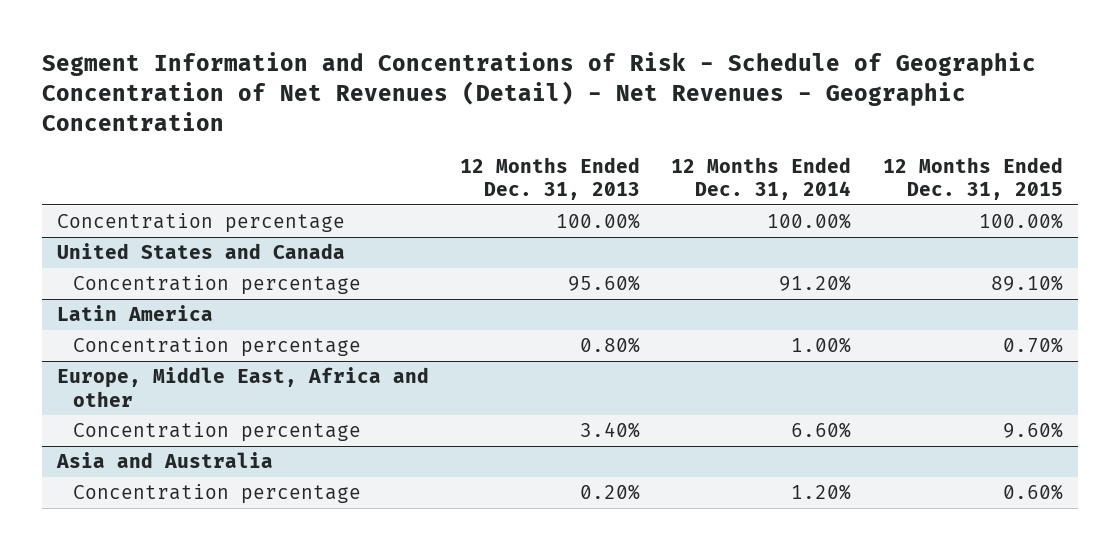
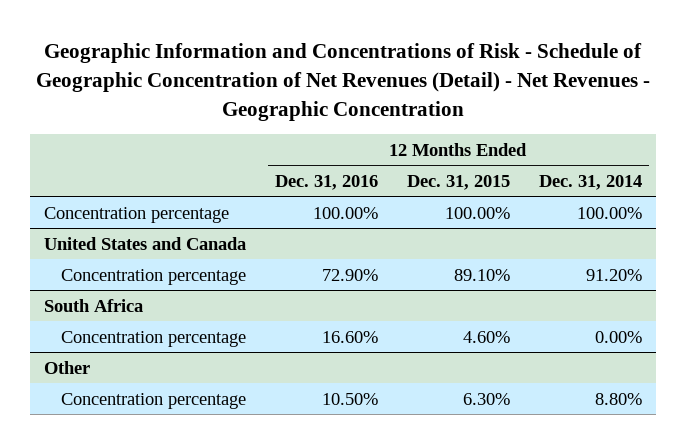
[41,52,1036,132] Segment Information and Concentrations of Risk - Schedule of Geographic Concentration of Net Revenues (Detail) - Net Revenues - Geographic Concentration -> [35,43,650,121] Geographic Information and Concentrations of Risk - Schedule of Geographic Concentration of Net Revenues (Detail) - Net Revenues - Geographic Concentration
[460,156,641,200] 12 Months Ended Dec. 31, 2013 -> none
none -> [274,174,378,190] Dec. 31, 2016
[56,452,274,469] Asia and Australia -> none
[73,484,362,505] Concentration percentage -> none
[57,305,214,322] Latin America -> [44,298,144,312] South Africa
[791,337,852,354] 1.00% -> [594,330,642,343] 0.00%
[1002,337,1063,354] 0.70% -> [462,330,510,343] 4.60%
[57,367,430,407] Europe, Middle East, Africa and other -> [44,360,91,374] Other
[791,422,852,439] 6.60% -> [594,392,642,405] 8.80%
[1002,422,1063,439] 9.60% -> [462,392,510,405] 6.30%

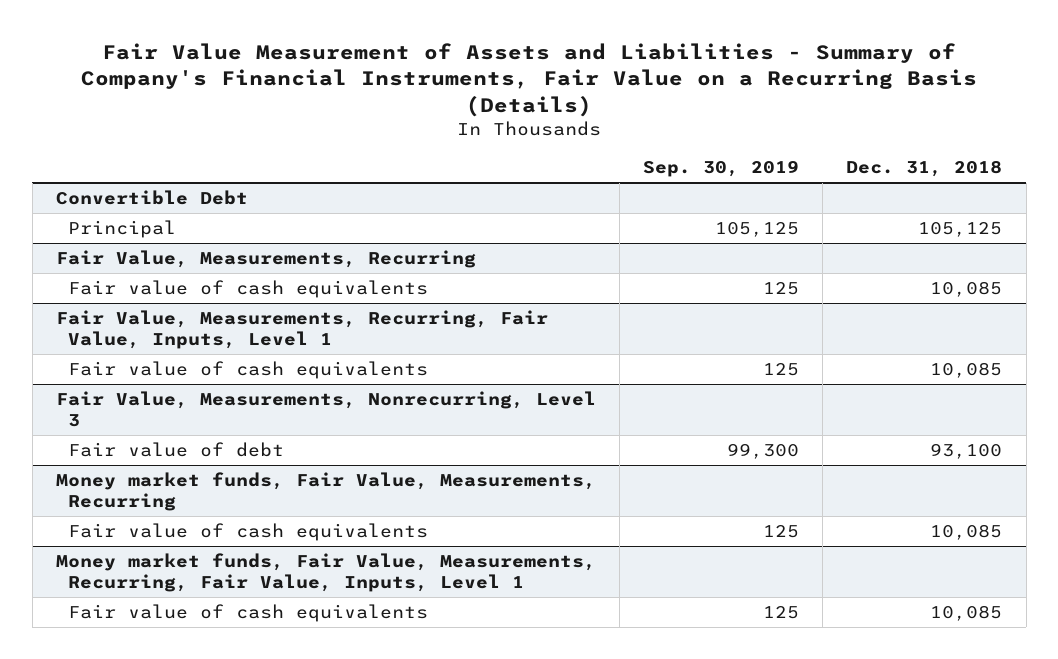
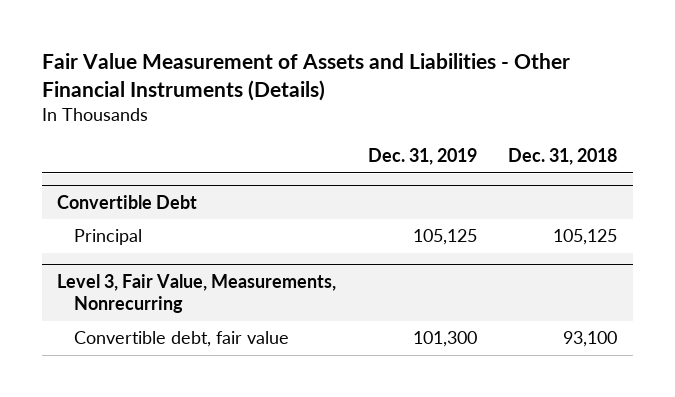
[81,42,978,117] Fair Value Measurement of Assets and Liabilities - Summary of Company's Financial Instruments, Fair Value on a Recurring Basis (Details) -> [41,53,570,102] Fair Value Measurement of Assets and Liabilities - Other Financial Instruments (Details)
[643,160,800,178] Sep. 30, 2019 -> none
none -> [367,148,477,166] Dec. 31, 2019
[55,250,476,269] Fair Value, Measurements, Recurring -> none
[67,280,428,299] Fair value of cash equivalents -> none
[55,310,548,349] Fair Value, Measurements, Recurring, Fair Value, Inputs, Level 1 -> none
[67,361,428,380] Fair value of cash equivalents -> none
[55,472,596,511] Money market funds, Fair Value, Measurements, Recurring -> none
[67,523,428,542] Fair value of cash equivalents -> none
[55,553,596,592] Money market funds, Fair Value, Measurements, Recurring, Fair Value, Inputs, Level 1 -> none
[67,604,428,623] Fair value of cash equivalents -> none
[55,391,596,427] Fair Value, Measurements, Nonrecurring, Level 3 -> [57,273,337,314] Level 3, Fair Value, Measurements, Nonrecurring
[67,442,284,458] Fair value of debt -> [73,331,289,348] Convertible debt, fair value

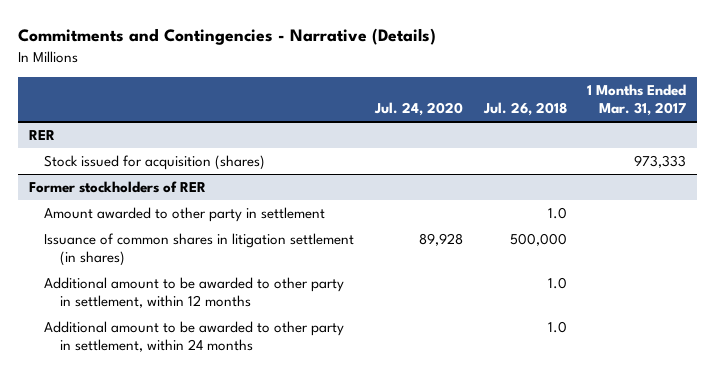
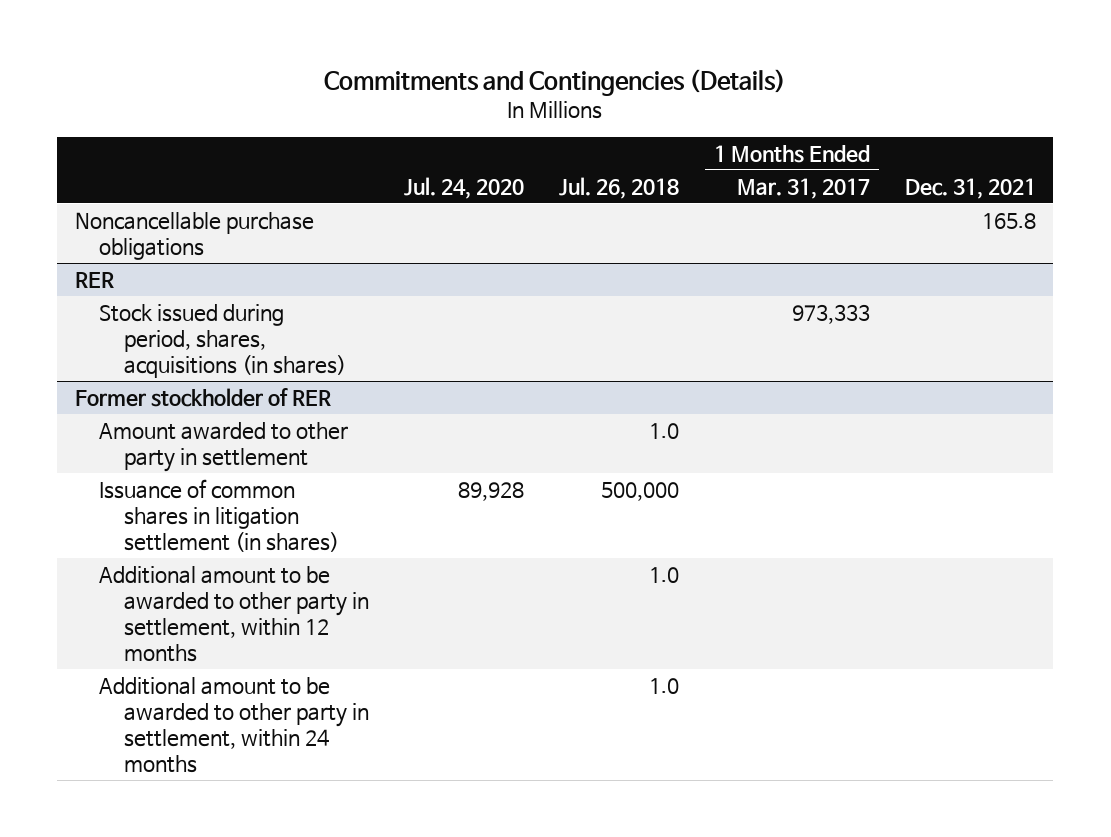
[18,28,437,46] Commitments and Contingencies - Narrative (Details) -> [324,68,787,96] Commitments and Contingencies (Details)
none -> [904,177,1036,199] Dec. 31, 2021
none -> [74,211,314,260] Noncancellable purchase obligations
[44,154,266,170] Stock issued for acquisition (shares) -> [99,303,346,379] Stock issued during period, shares, acquisitions (in shares)
[28,180,206,193] Former stockholders of RER -> [74,387,331,407] Former stockholder of RER

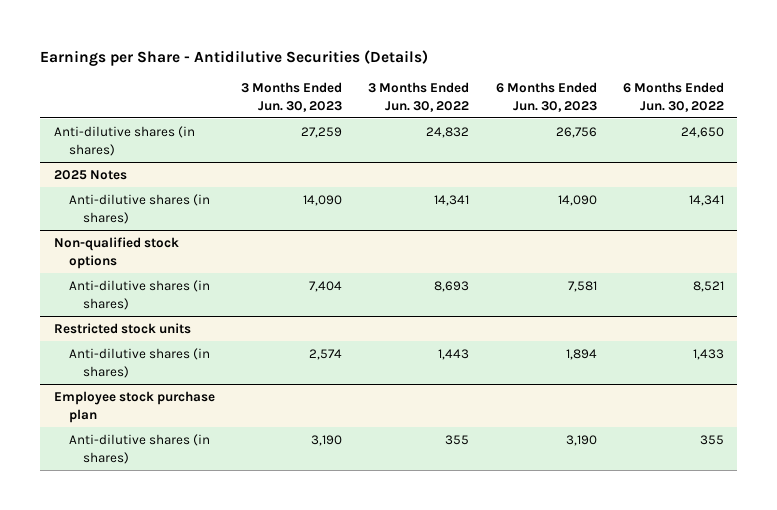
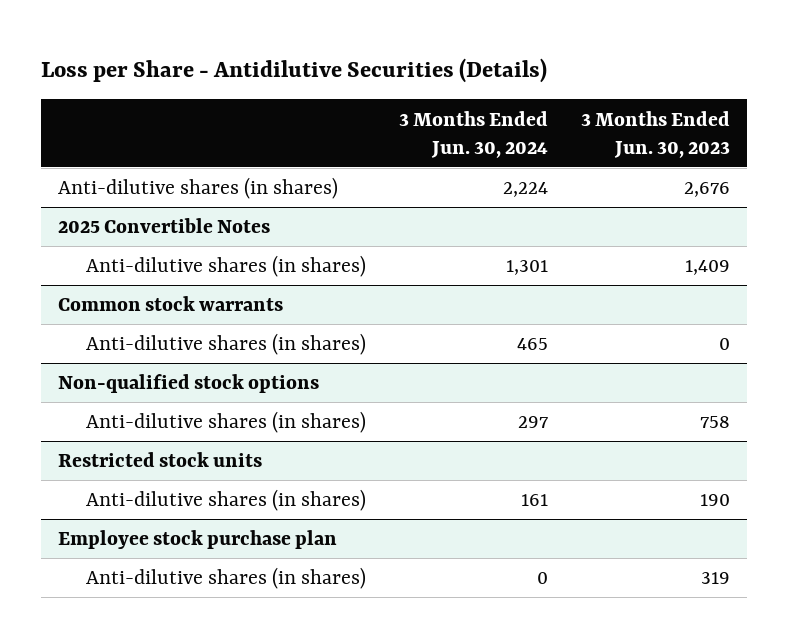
[40,49,429,66] Earnings per Share - Antidilutive Securities (Details) -> [41,57,548,83] Loss per Share - Antidilutive Securities (Details)
[368,82,470,112] 3 Months Ended Jun. 30, 2022 -> none
[495,82,597,112] 6 Months Ended Jun. 30, 2023 -> none
[622,82,724,112] 6 Months Ended Jun. 30, 2022 -> none
none -> [399,110,549,158] 3 Months Ended Jun. 30, 2024
[300,126,342,138] 27,259 -> [684,182,731,198] 2,676
[53,169,127,180] 2025 Notes -> [58,218,271,234] 2025 Convertible Notes
[302,194,342,206] 14,090 -> [685,260,731,276] 1,409
none -> [58,296,284,312] Common stock warrants
none -> [85,333,366,356] Anti-dilutive shares (in shares)
[308,280,342,292] 7,404 -> [700,416,731,429] 758
[308,348,342,360] 2,574 -> [700,494,731,507] 190
[310,434,342,446] 3,190 -> [701,572,731,585] 319

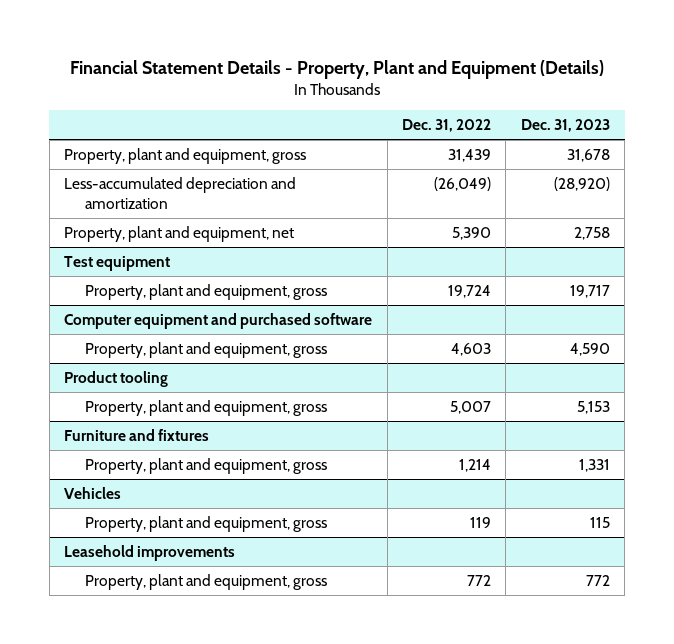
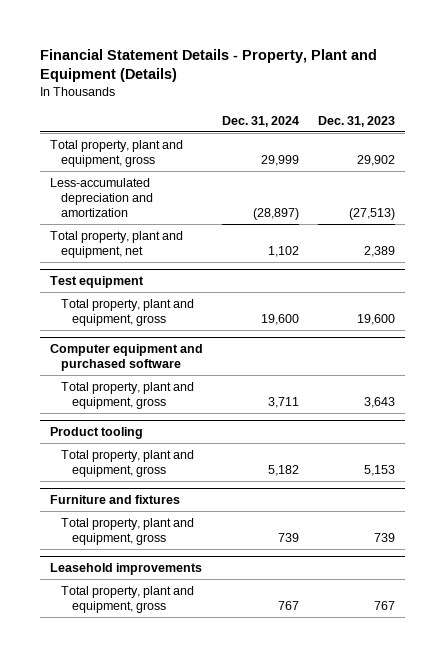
[402,119,492,133] Dec. 31, 2022 -> none
none -> [222,115,300,127] Dec. 31, 2024
[64,147,307,164] Property, plant and equipment, gross -> [49,139,183,167] Total property, plant and equipment, gross
[566,148,610,162] 31,678 -> [357,154,396,166] 29,902
[553,176,610,191] (28,920) -> [349,207,396,220] (27,513)
[64,225,295,242] Property, plant and equipment, net -> [49,230,183,258] Total property, plant and equipment, net
[573,226,610,240] 2,758 -> [364,245,396,257] 2,389
[84,283,327,300] Property, plant and equipment, gross -> [61,298,195,326] Total property, plant and equipment, gross
[569,284,610,298] 19,717 -> [357,313,396,325] 19,600
[84,341,327,358] Property, plant and equipment, gross -> [61,381,195,409] Total property, plant and equipment, gross
[569,342,610,356] 4,590 -> [364,396,396,408] 3,643
[84,399,327,416] Property, plant and equipment, gross -> [61,449,195,477] Total property, plant and equipment, gross
[64,486,122,499] Vehicles -> none
[84,515,327,532] Property, plant and equipment, gross -> none
[84,457,327,474] Property, plant and equipment, gross -> [61,517,195,545] Total property, plant and equipment, gross
[578,458,610,472] 1,331 -> [374,532,396,542] 739
[84,573,327,590] Property, plant and equipment, gross -> [61,585,195,613] Total property, plant and equipment, gross
[585,574,610,586] 772 -> [374,600,396,610] 767

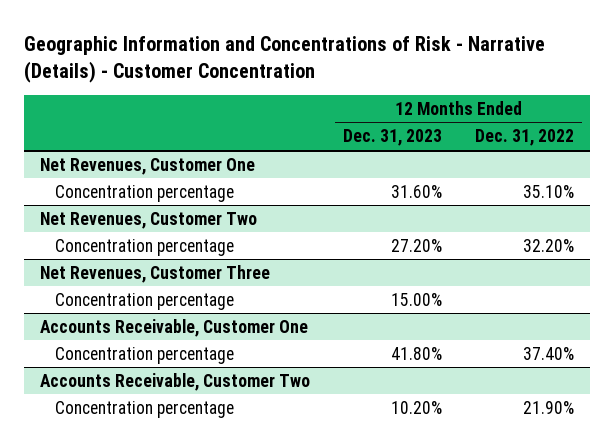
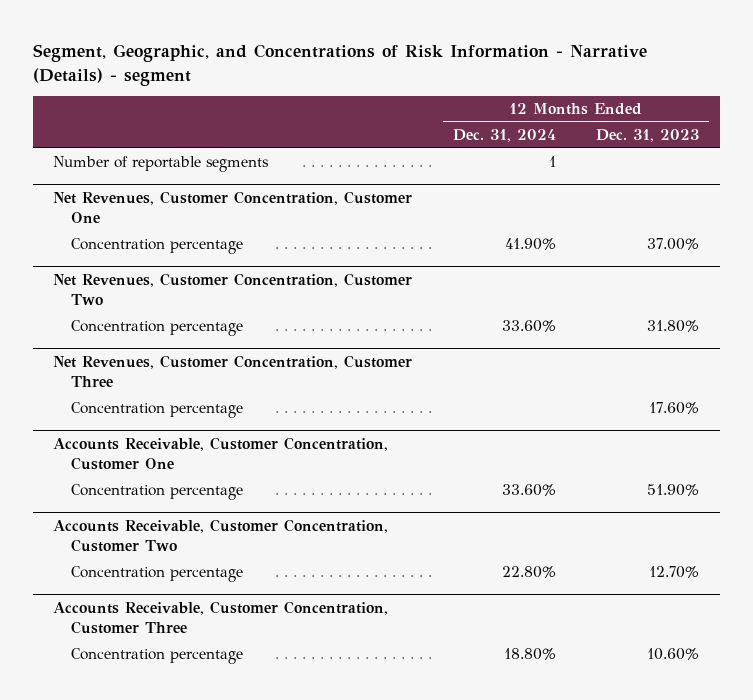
[24,35,546,83] Geographic Information and Concentrations of Risk - Narrative (Details) - Customer Concentration -> [32,43,647,86] Segment, Geographic, and Concentrations of Risk Information - Narrative (Details) - segment
[474,129,574,147] Dec. 31, 2022 -> none
none -> [452,129,556,143] Dec. 31, 2024
none -> [53,156,270,173] Number of reportable segments
[40,157,256,175] Net Revenues, Customer One -> [53,191,413,224] Net Revenues, Customer Concentration, Customer One
[391,184,443,198] 31.60% -> [647,238,700,251] 37.00%
[40,211,258,229] Net Revenues, Customer Two -> [53,273,413,306] Net Revenues, Customer Concentration, Customer Two
[391,238,443,252] 27.20% -> [647,320,700,333] 31.80%
[40,264,271,283] Net Revenues, Customer Three -> [53,355,413,388] Net Revenues, Customer Concentration, Customer Three
[391,292,443,306] 15.00% -> [649,402,700,415] 17.60%
[40,318,309,337] Accounts Receivable, Customer One -> [53,437,389,471] Accounts Receivable, Customer Concentration, Customer One
[391,346,443,360] 41.80% -> [647,484,700,497] 51.90%
[40,372,311,391] Accounts Receivable, Customer Two -> [53,519,389,553] Accounts Receivable, Customer Concentration, Customer Two
[391,400,443,414] 10.20% -> [649,566,700,579] 12.70%
none -> [53,601,389,635] Accounts Receivable, Customer Concentration, Customer Three
none -> [70,648,243,665] Concentration percentage

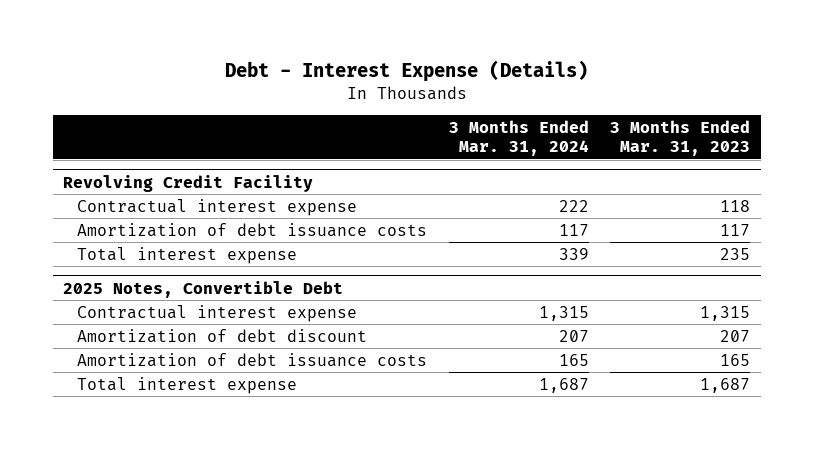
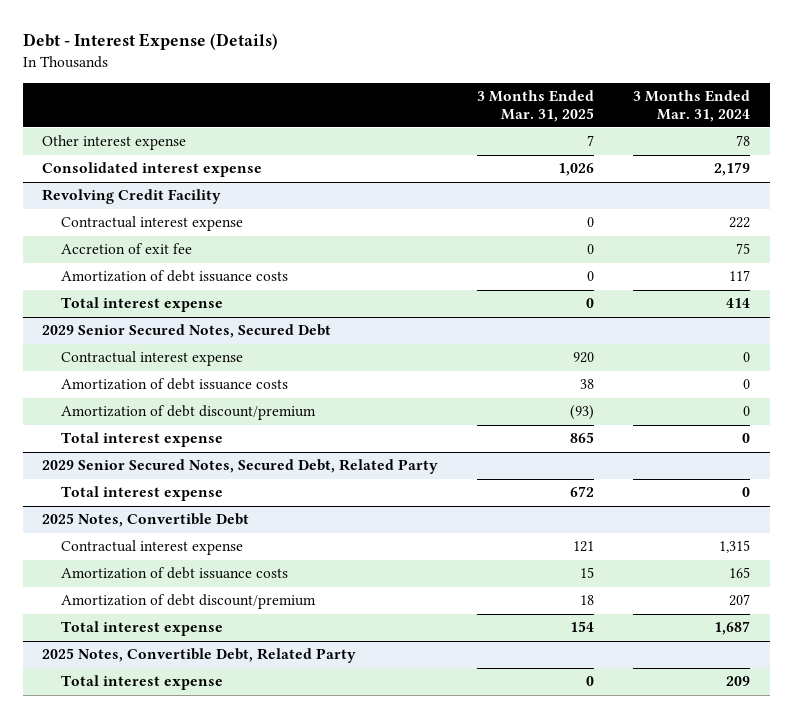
[610,119,751,157] 3 Months Ended Mar. 31, 2023 -> none
none -> [477,89,595,122] 3 Months Ended Mar. 31, 2025
none -> [42,135,187,151] Other interest expense
none -> [42,162,263,178] Consolidated interest expense
none -> [61,243,193,255] Accretion of exit fee
[558,247,589,260] 339 -> [726,298,751,309] 414
none -> [42,324,332,339] 2029 Senior Secured Notes, Secured Debt
none -> [61,351,244,367] Contractual interest expense
none -> [61,378,289,391] Amortization of debt issuance costs
none -> [61,405,317,421] Amortization of debt discount/premium
none -> [61,432,224,448] Total interest expense
none -> [42,459,439,475] 2029 Senior Secured Notes, Secured Debt, Related Party
none -> [61,486,224,502] Total interest expense
[77,328,368,343] Amortization of debt discount -> none
none -> [61,594,317,610] Amortization of debt discount/premium
none -> [42,648,357,664] 2025 Notes, Convertible Debt, Related Party
none -> [61,675,224,691] Total interest expense

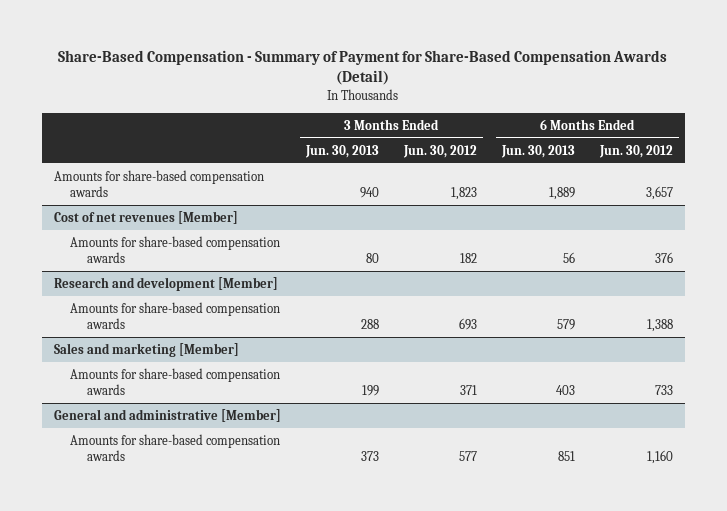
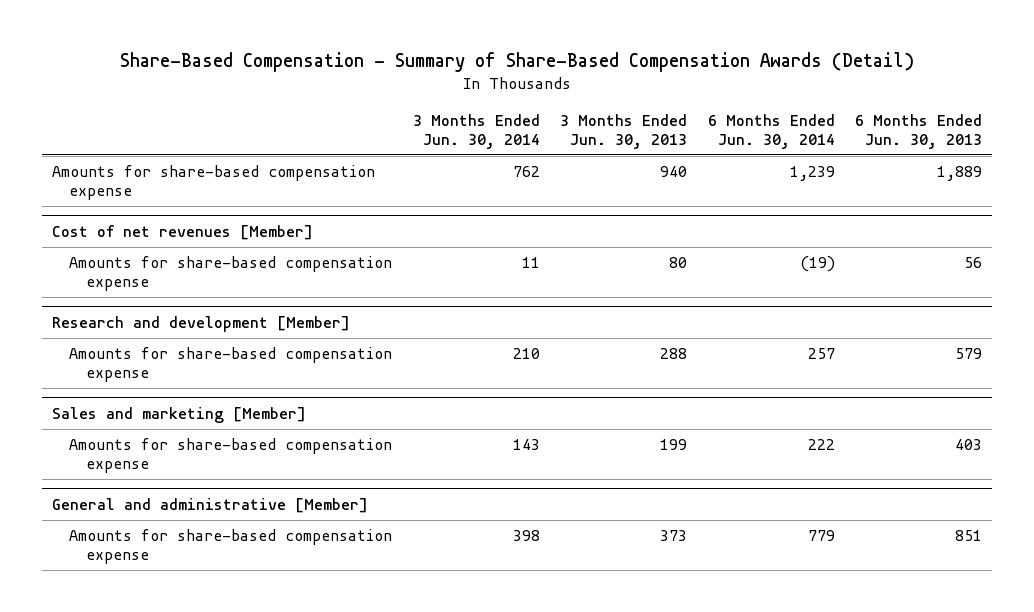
[58,49,668,86] Share-Based Compensation - Summary of Payment for Share-Based Compensation Awards (Detail) -> [120,52,915,73] Share-Based Compensation - Summary of Share-Based Compensation Awards (Detail)
[402,144,477,158] Jun. 30, 2012 -> none
[598,144,673,158] Jun. 30, 2012 -> none
none -> [412,113,540,149] 3 Months Ended Jun. 30, 2014
none -> [707,113,835,149] 6 Months Ended Jun. 30, 2014
[54,169,265,198] Amounts for share-based compensation awards -> [52,165,376,201] Amounts for share-based compensation expense
[70,235,281,264] Amounts for share-based compensation awards -> [69,256,393,292] Amounts for share-based compensation expense
[70,301,281,330] Amounts for share-based compensation awards -> [69,347,393,383] Amounts for share-based compensation expense
[70,367,281,396] Amounts for share-based compensation awards -> [69,438,393,474] Amounts for share-based compensation expense
[70,433,281,462] Amounts for share-based compensation awards -> [69,529,393,565] Amounts for share-based compensation expense

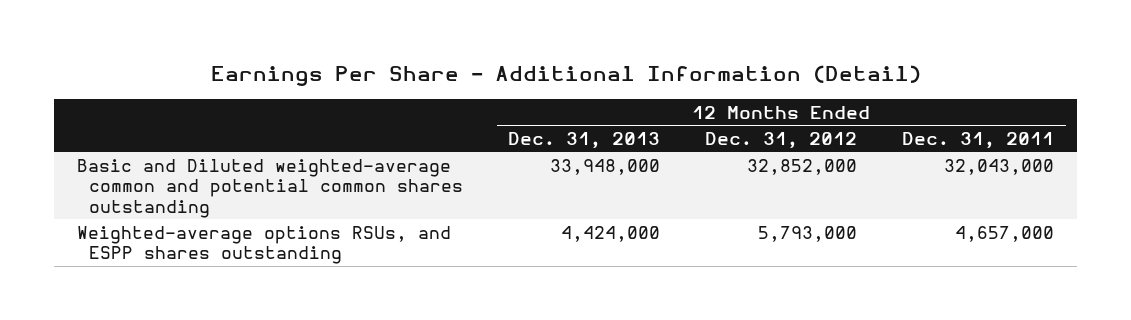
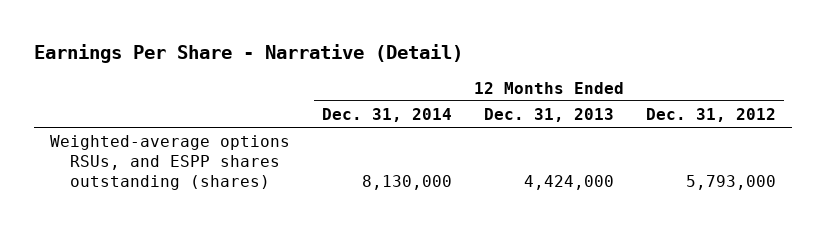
[210,65,921,87] Earnings Per Share - Additional Information (Detail) -> [33,43,463,63] Earnings Per Share - Narrative (Detail)
[902,131,1055,149] Dec. 31, 2011 -> none
none -> [321,107,452,122] Dec. 31, 2014
[76,158,464,218] Basic and Diluted weighted-average common and potential common shares outstanding -> none
[76,225,451,265] Weighted-average options RSUs, and ESPP shares outstanding -> [49,134,290,190] Weighted-average options RSUs, and ESPP shares outstanding (shares)

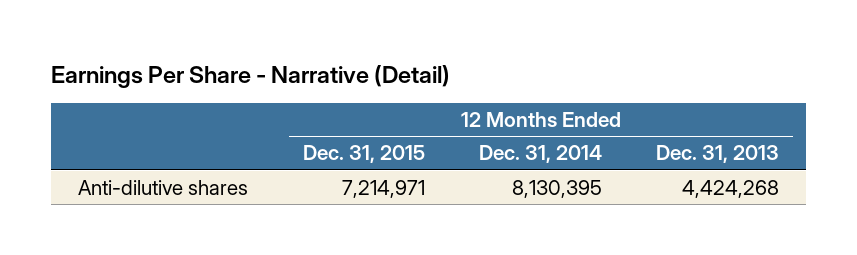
[645,107,776,122] Dec. 31, 2012 -> none
none -> [302,145,425,164] Dec. 31, 2015
[49,134,290,190] Weighted-average options RSUs, and ESPP shares outstanding (shares) -> none
none -> [78,180,249,196] Anti-dilutive shares

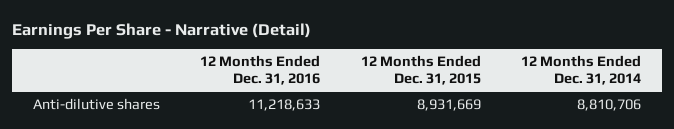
[656,145,780,164] Dec. 31, 2013 -> none
none -> [200,55,321,86] 12 Months Ended Dec. 31, 2016
[341,180,425,199] 7,214,971 -> [416,99,481,112] 8,931,669
[511,180,602,199] 8,130,395 -> [577,99,642,112] 8,810,706

